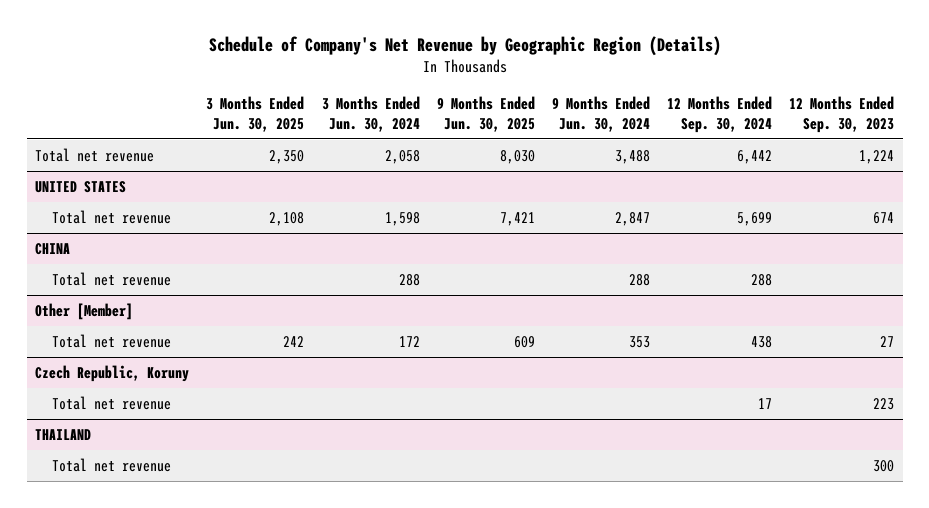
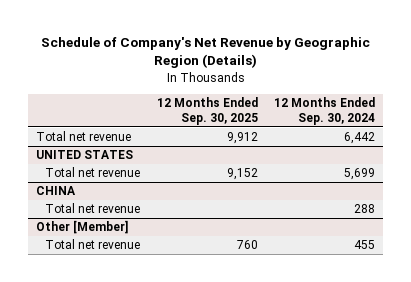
[206,96,305,132] 3 Months Ended Jun. 30, 2025 -> none
[321,96,420,132] 3 Months Ended Jun. 30, 2024 -> none
[436,96,535,132] 9 Months Ended Jun. 30, 2025 -> none
[551,96,650,132] 9 Months Ended Jun. 30, 2024 -> none
[789,96,895,133] 12 Months Ended Sep. 30, 2023 -> none
none -> [156,96,258,125] 12 Months Ended Sep. 30, 2025
[35,365,190,383] Czech Republic, Koruny -> none
[52,396,172,411] Total net revenue -> none
[35,429,92,441] THAILAND -> none
[52,458,172,473] Total net revenue -> none
[751,336,773,349] 438 -> [353,240,375,250] 455

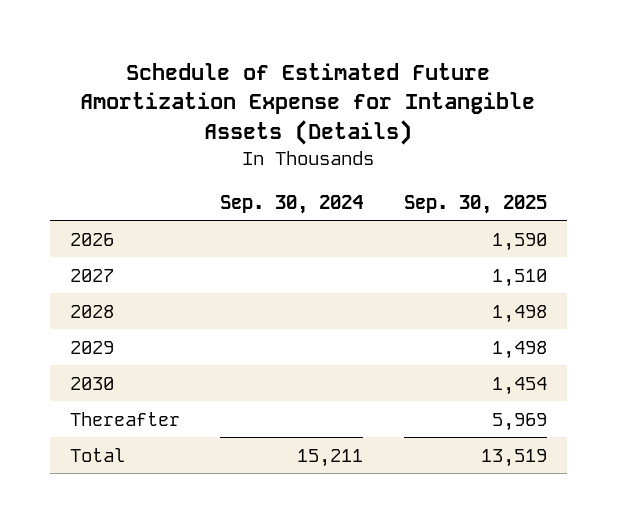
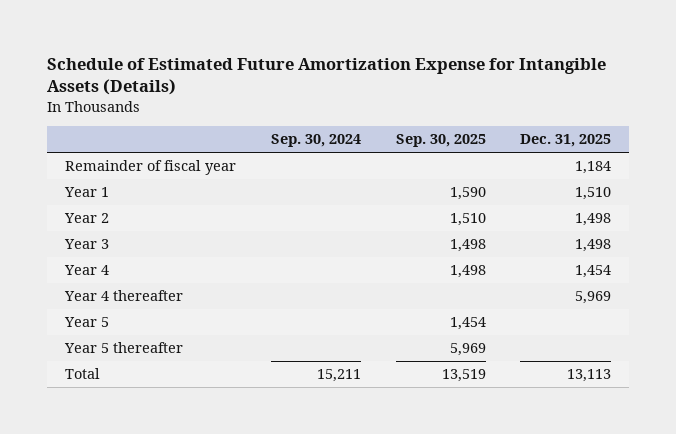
none -> [520,134,612,148] Dec. 31, 2025
none -> [64,160,236,176] Remainder of fiscal year
[70,232,115,246] 2026 -> [63,187,109,198] Year 1
[70,268,115,282] 2027 -> [63,213,109,224] Year 2
[70,304,115,318] 2028 -> [63,239,109,250] Year 3
[70,340,115,354] 2029 -> [63,265,109,276] Year 4
none -> [63,290,183,302] Year 4 thereafter
[70,376,115,390] 2030 -> [63,317,109,328] Year 5
[70,411,181,426] Thereafter -> [63,342,183,354] Year 5 thereafter

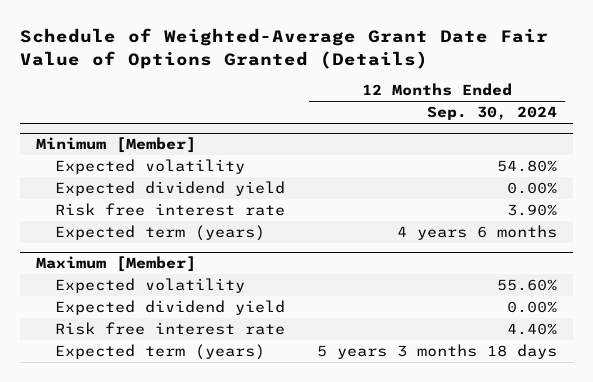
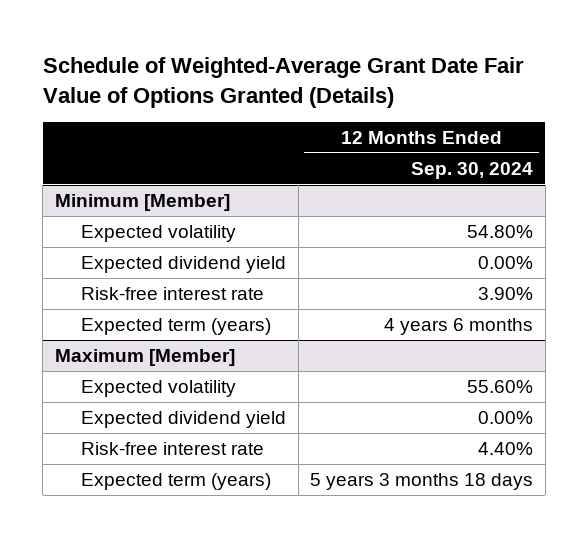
[54,203,285,217] Risk free interest rate -> [81,287,265,301] Risk-free interest rate
[54,322,285,336] Risk free interest rate -> [81,442,265,456] Risk-free interest rate

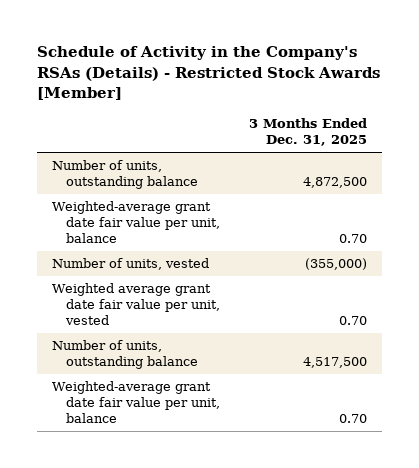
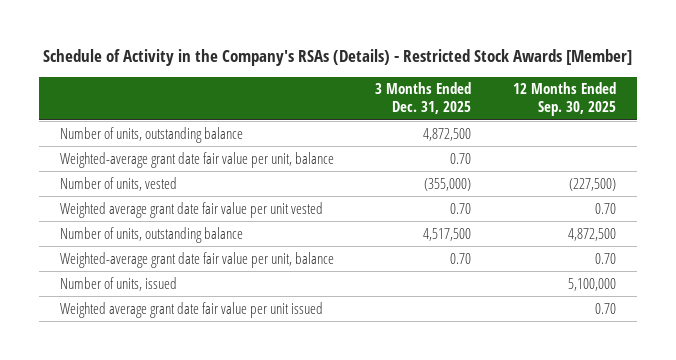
none -> [512,82,616,117] 12 Months Ended Sep. 30, 2025
[51,283,220,326] Weighted average grant date fair value per unit, vested -> [60,201,324,218] Weighted average grant date fair value per unit vested
none -> [60,276,178,291] Number of units, issued
none -> [60,301,324,318] Weighted average grant date fair value per unit issued

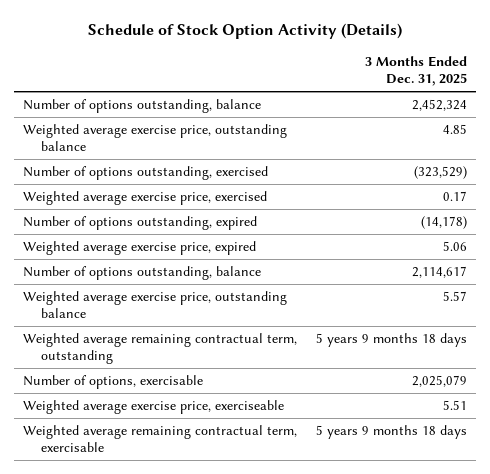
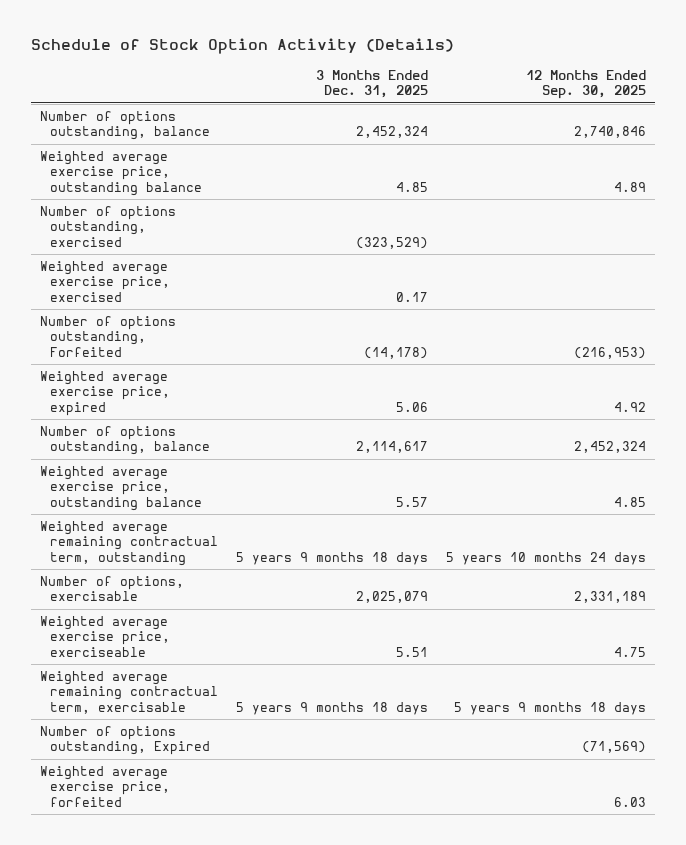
none -> [526,70,647,100] 12 Months Ended Sep. 30, 2025
[23,216,258,231] Number of options outstanding, expired -> [39,315,176,357] Number of options outstanding, Forfeited
none -> [39,725,210,756] Number of options outstanding, Expired
none -> [39,765,170,807] Weighted average exercise price, forfeited

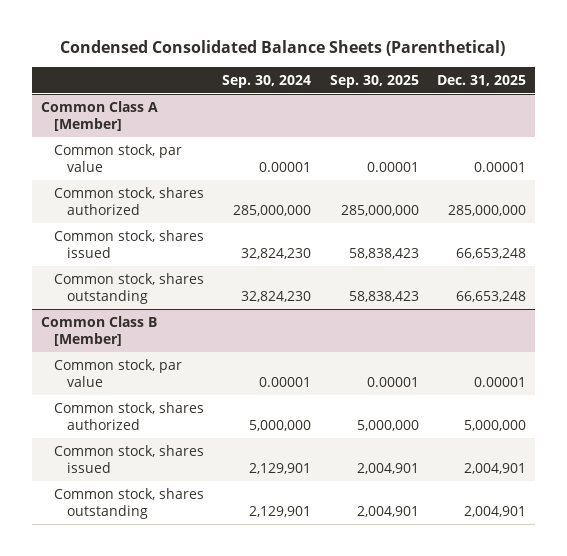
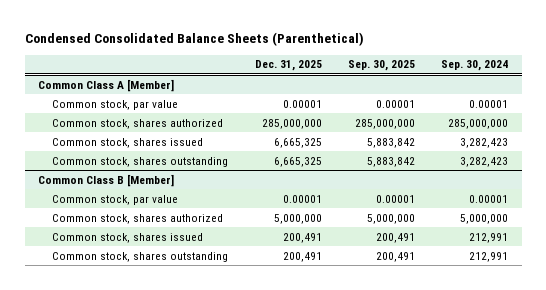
[241,247,312,259] 32,824,230 -> [460,137,509,148] 3,282,423
[348,247,419,259] 58,838,423 -> [366,137,415,148] 5,883,842
[455,247,526,259] 66,653,248 -> [273,137,322,148] 6,665,325
[241,290,312,302] 32,824,230 -> [460,156,509,167] 3,282,423
[348,290,419,302] 58,838,423 -> [366,156,415,167] 5,883,842
[455,290,526,302] 66,653,248 -> [273,156,322,167] 6,665,325
[249,462,312,474] 2,129,901 -> [469,232,509,243] 212,991
[356,462,419,474] 2,004,901 -> [375,232,415,243] 200,491
[463,462,526,474] 2,004,901 -> [282,232,322,243] 200,491
[249,505,312,517] 2,129,901 -> [469,251,509,262] 212,991
[356,505,419,517] 2,004,901 -> [375,251,415,262] 200,491
[463,505,526,517] 2,004,901 -> [282,251,322,262] 200,491

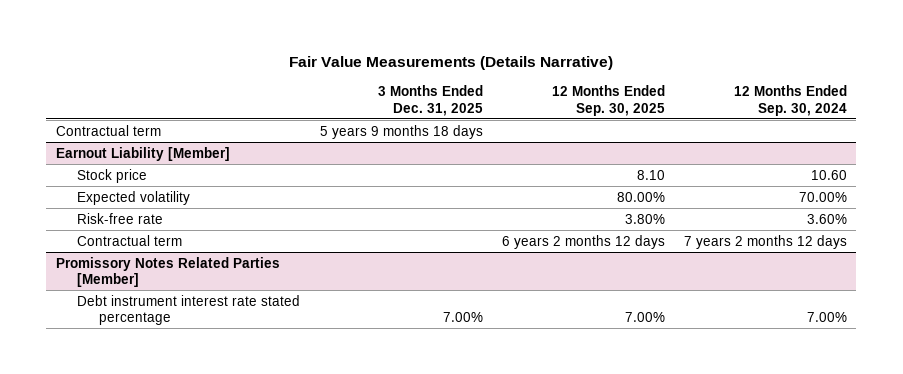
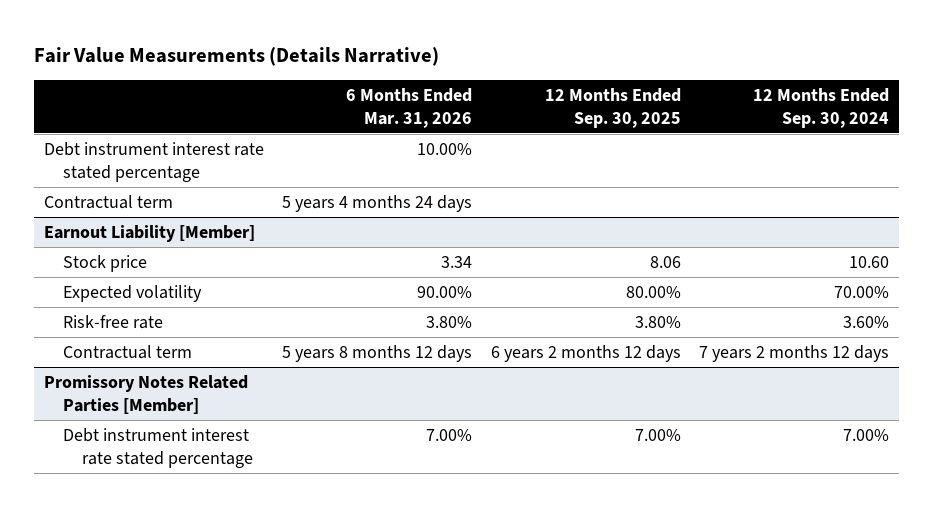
[377,85,483,116] 3 Months Ended Dec. 31, 2025 -> none
none -> [346,87,473,128] 6 Months Ended Mar. 31, 2026
none -> [43,141,264,182] Debt instrument interest rate stated percentage
[636,169,665,180] 8.10 -> [649,255,681,268] 8.06

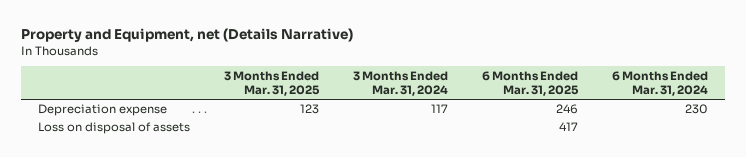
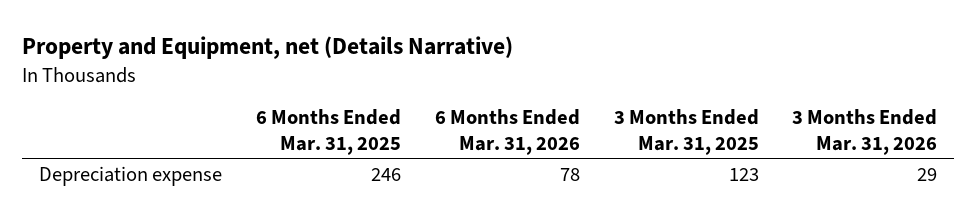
[352,70,448,97] 3 Months Ended Mar. 31, 2024 -> none
[611,70,708,97] 6 Months Ended Mar. 31, 2024 -> none
none -> [434,109,580,155] 6 Months Ended Mar. 31, 2026
none -> [792,109,938,155] 3 Months Ended Mar. 31, 2026
[37,122,190,135] Loss on disposal of assets -> none

